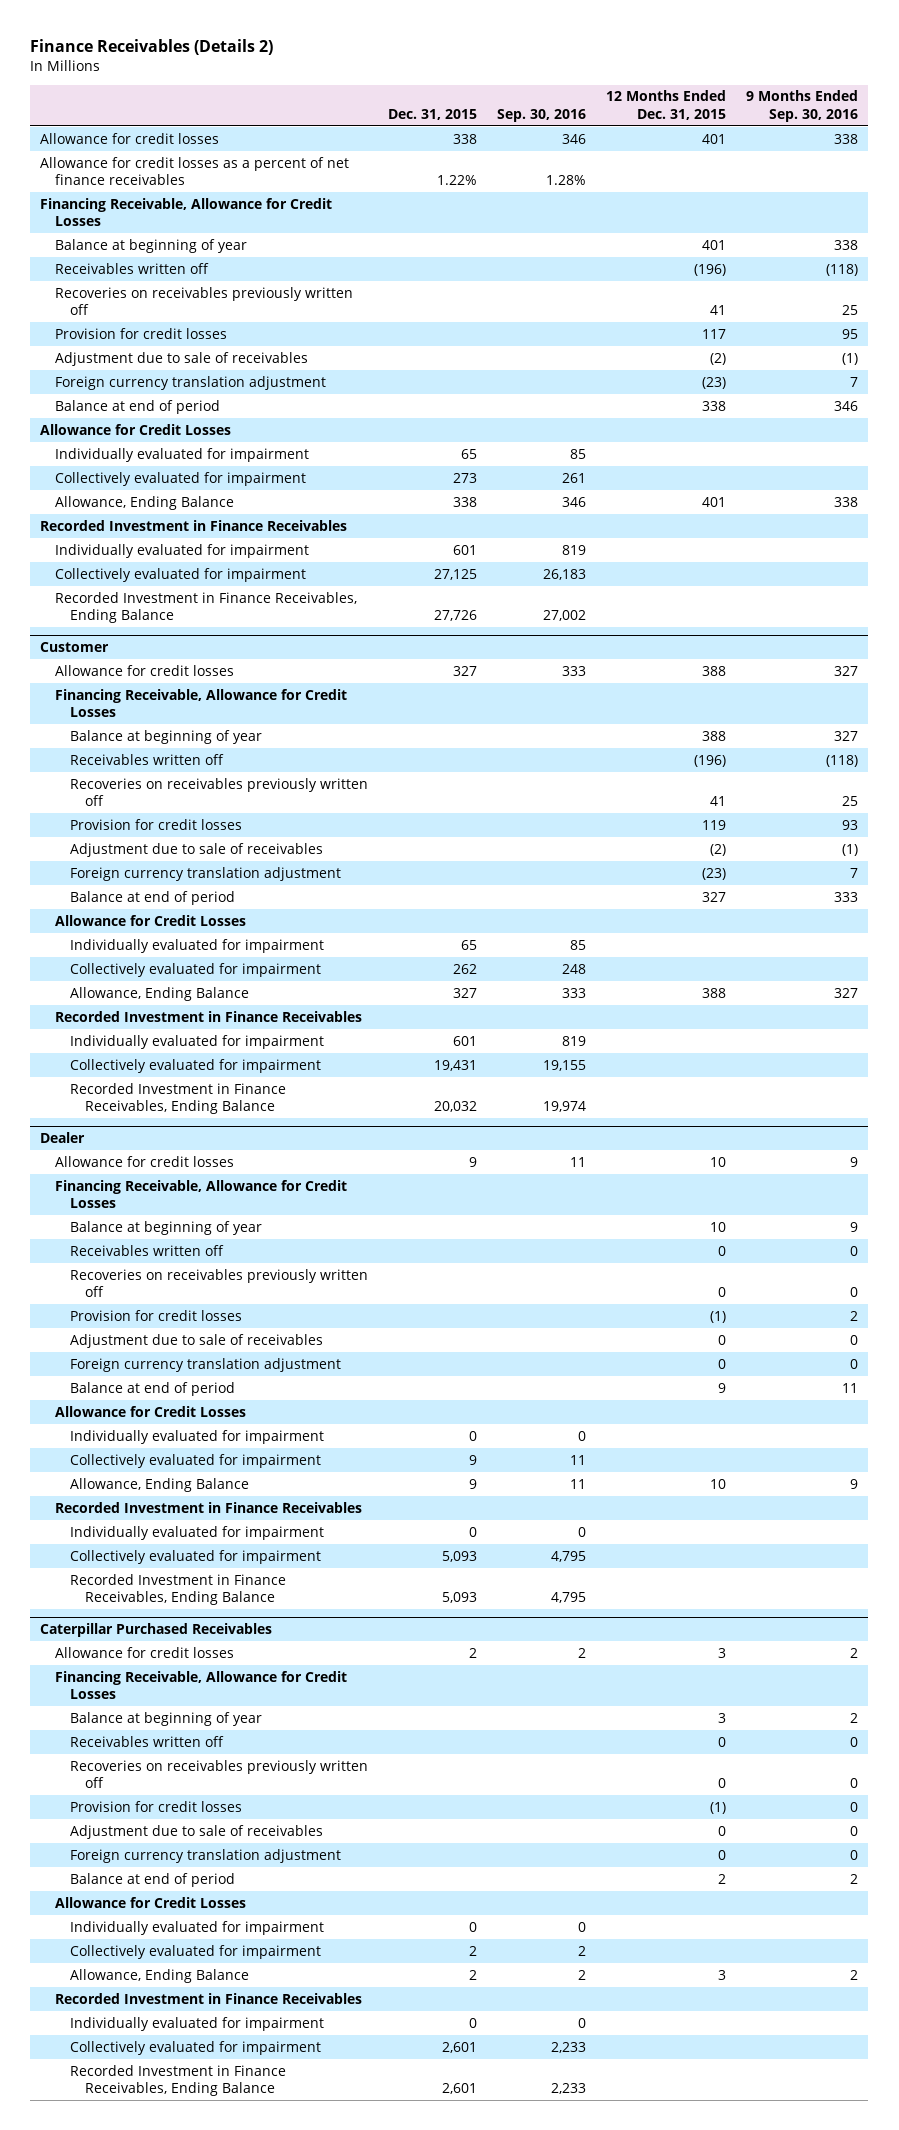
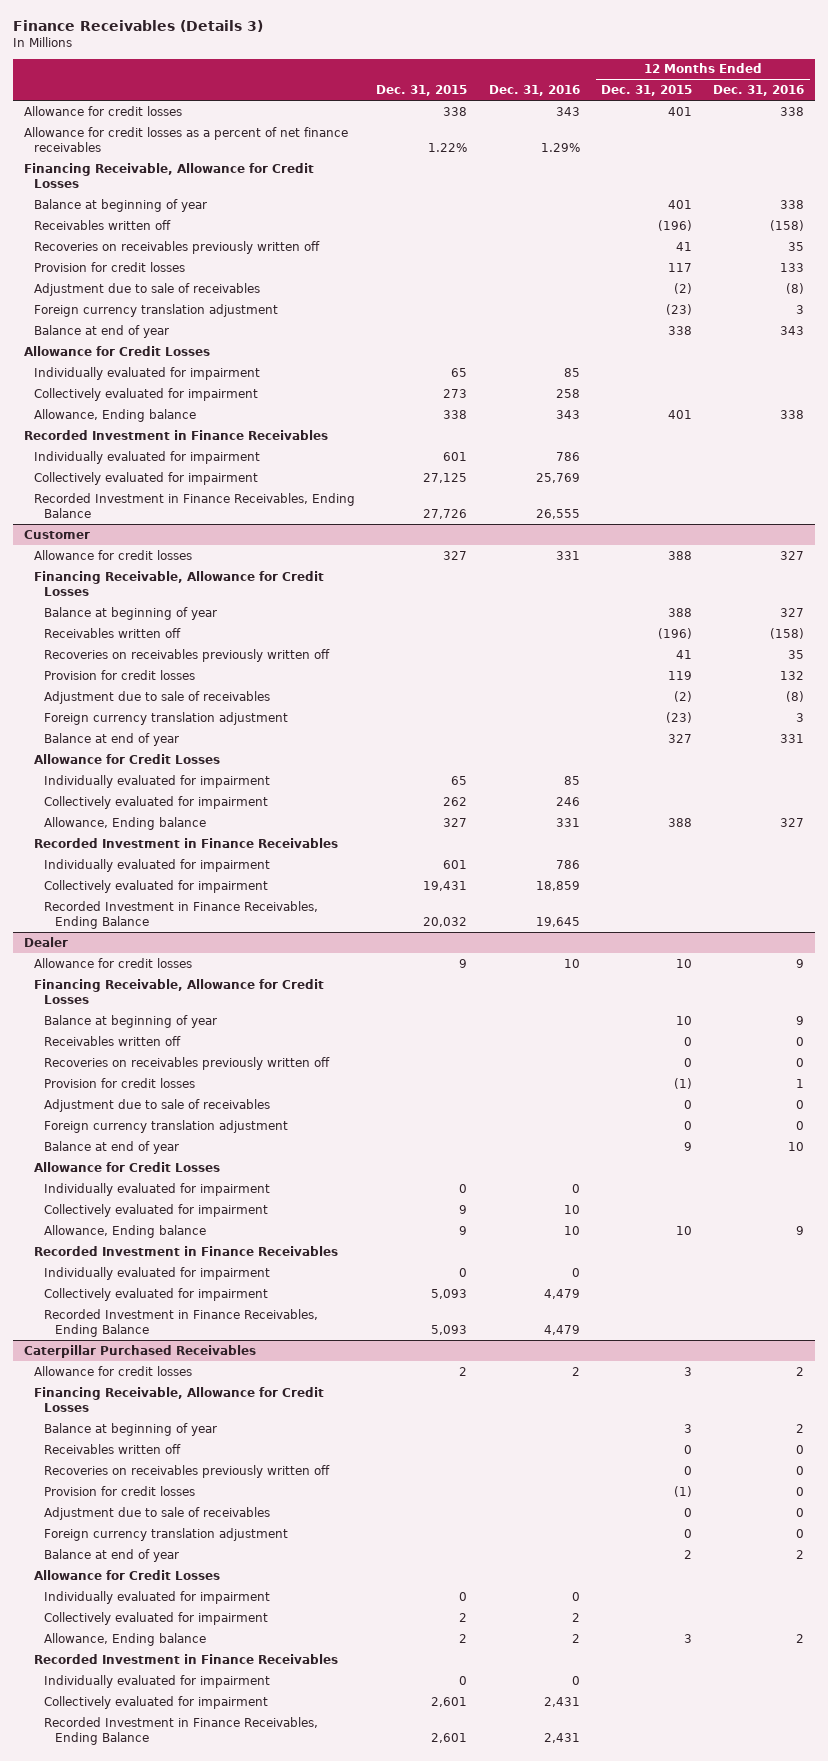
[30,38,274,55] Finance Receivables (Details 2) -> [13,20,264,33] Finance Receivables (Details 3)
[497,108,587,122] Sep. 30, 2016 -> none
[746,90,859,122] 9 Months Ended Sep. 30, 2016 -> none
none -> [488,84,580,96] Dec. 31, 2016
none -> [713,84,805,96] Dec. 31, 2016
[55,399,221,414] Balance at end of period -> [34,324,170,338] Balance at end of year
[55,495,235,510] Allowance, Ending Balance -> [34,408,197,422] Allowance, Ending balance
[70,890,236,905] Balance at end of period -> [44,732,180,746] Balance at end of year
[70,986,250,1001] Allowance, Ending Balance -> [44,816,207,830] Allowance, Ending balance
[70,1381,236,1396] Balance at end of period -> [44,1140,180,1154] Balance at end of year
[70,1477,250,1492] Allowance, Ending Balance -> [44,1224,207,1238] Allowance, Ending balance
[70,1872,236,1887] Balance at end of period -> [44,1548,180,1562] Balance at end of year
[70,1968,250,1983] Allowance, Ending Balance -> [44,1632,207,1646] Allowance, Ending balance

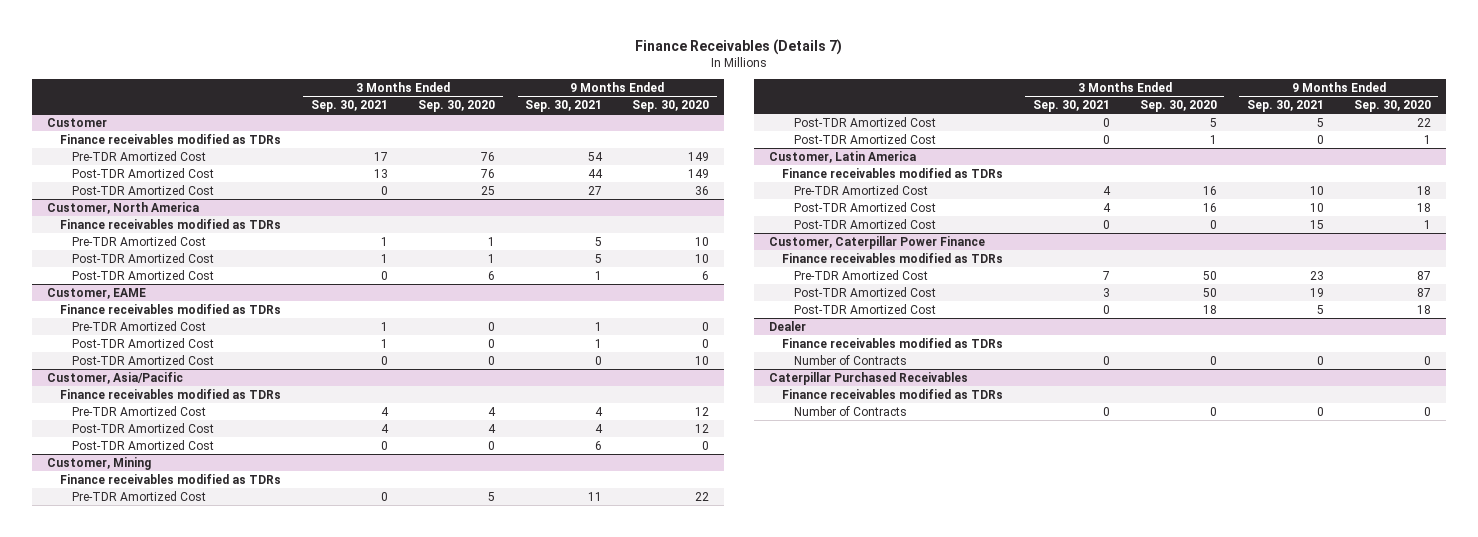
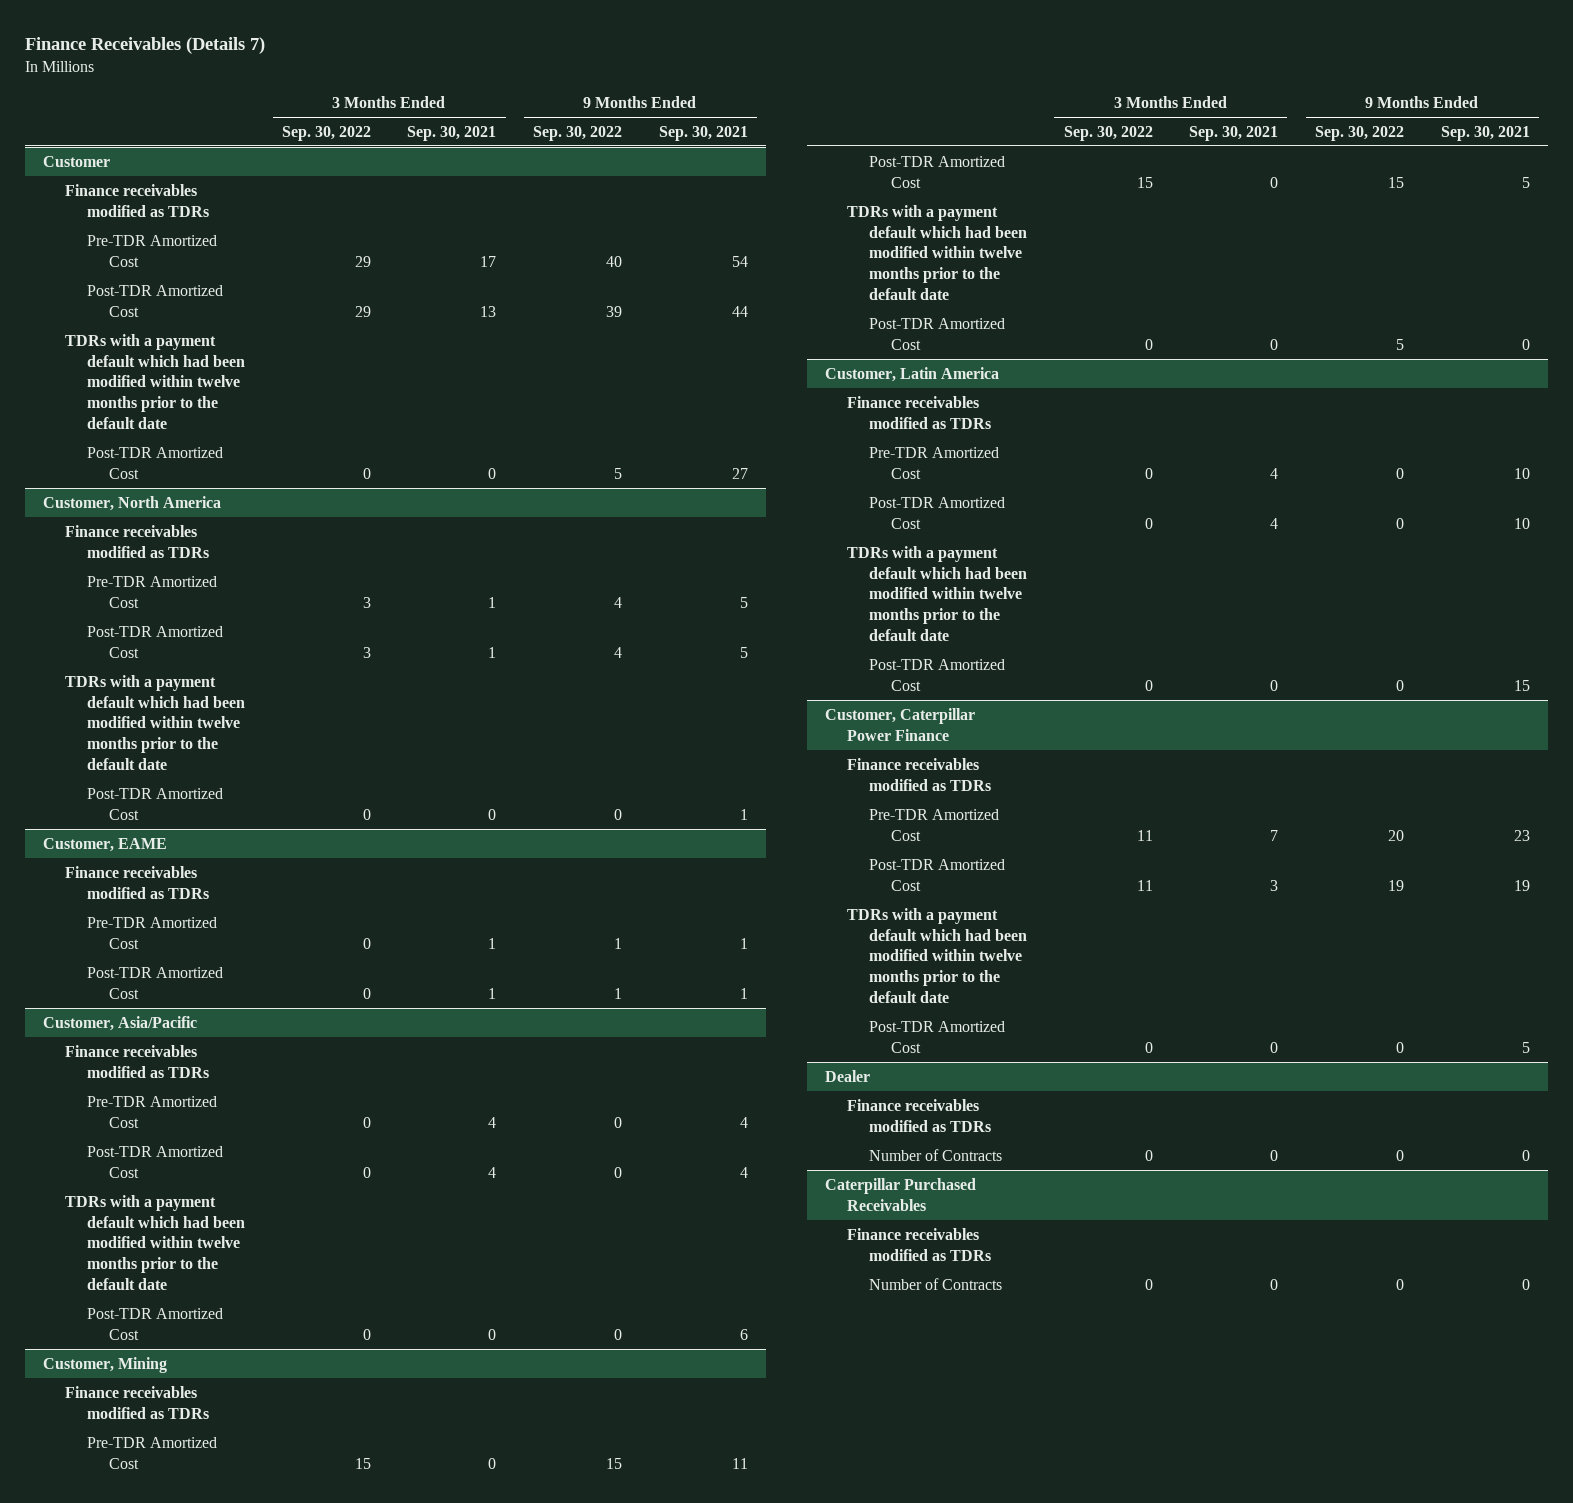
[418,99,496,112] Sep. 30, 2020 -> none
[632,99,710,112] Sep. 30, 2020 -> none
none -> [281,125,371,141] Sep. 30, 2022
none -> [533,125,623,141] Sep. 30, 2022
none -> [65,333,246,430] TDRs with a payment default which had been modified within twelve months prior to the default date
none -> [65,674,246,771] TDRs with a payment default which had been modified within twelve months prior to the default date
[72,354,215,365] Post-TDR Amortized Cost -> none
none -> [65,1194,246,1291] TDRs with a payment default which had been modified within twelve months prior to the default date
none -> [846,204,1027,301] TDRs with a payment default which had been modified within twelve months prior to the default date
none -> [846,545,1027,642] TDRs with a payment default which had been modified within twelve months prior to the default date
none -> [846,907,1027,1004] TDRs with a payment default which had been modified within twelve months prior to the default date

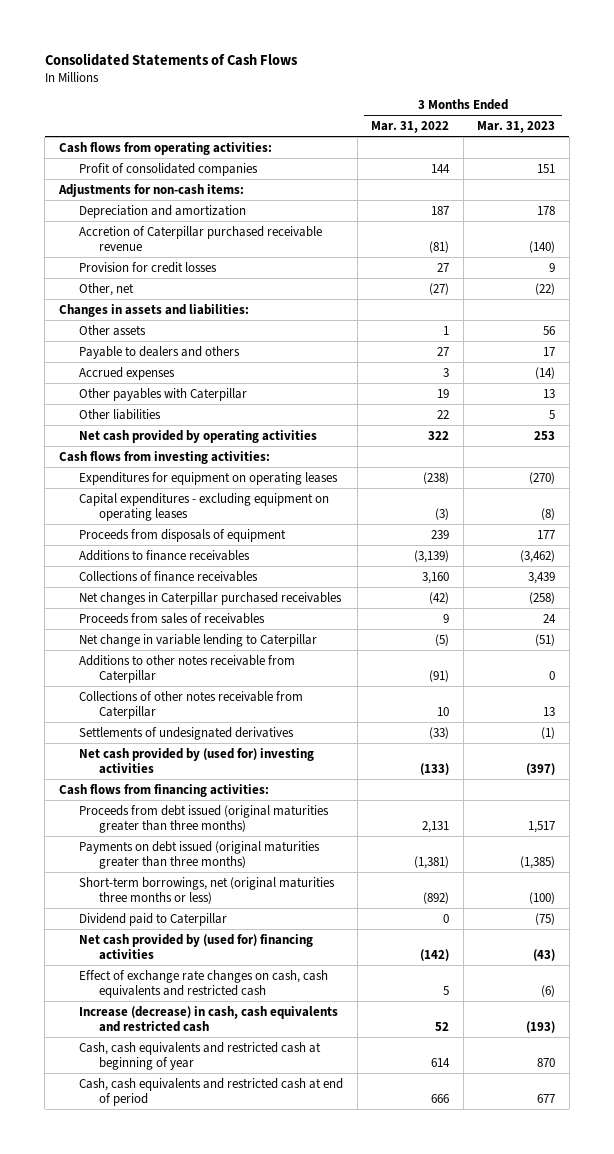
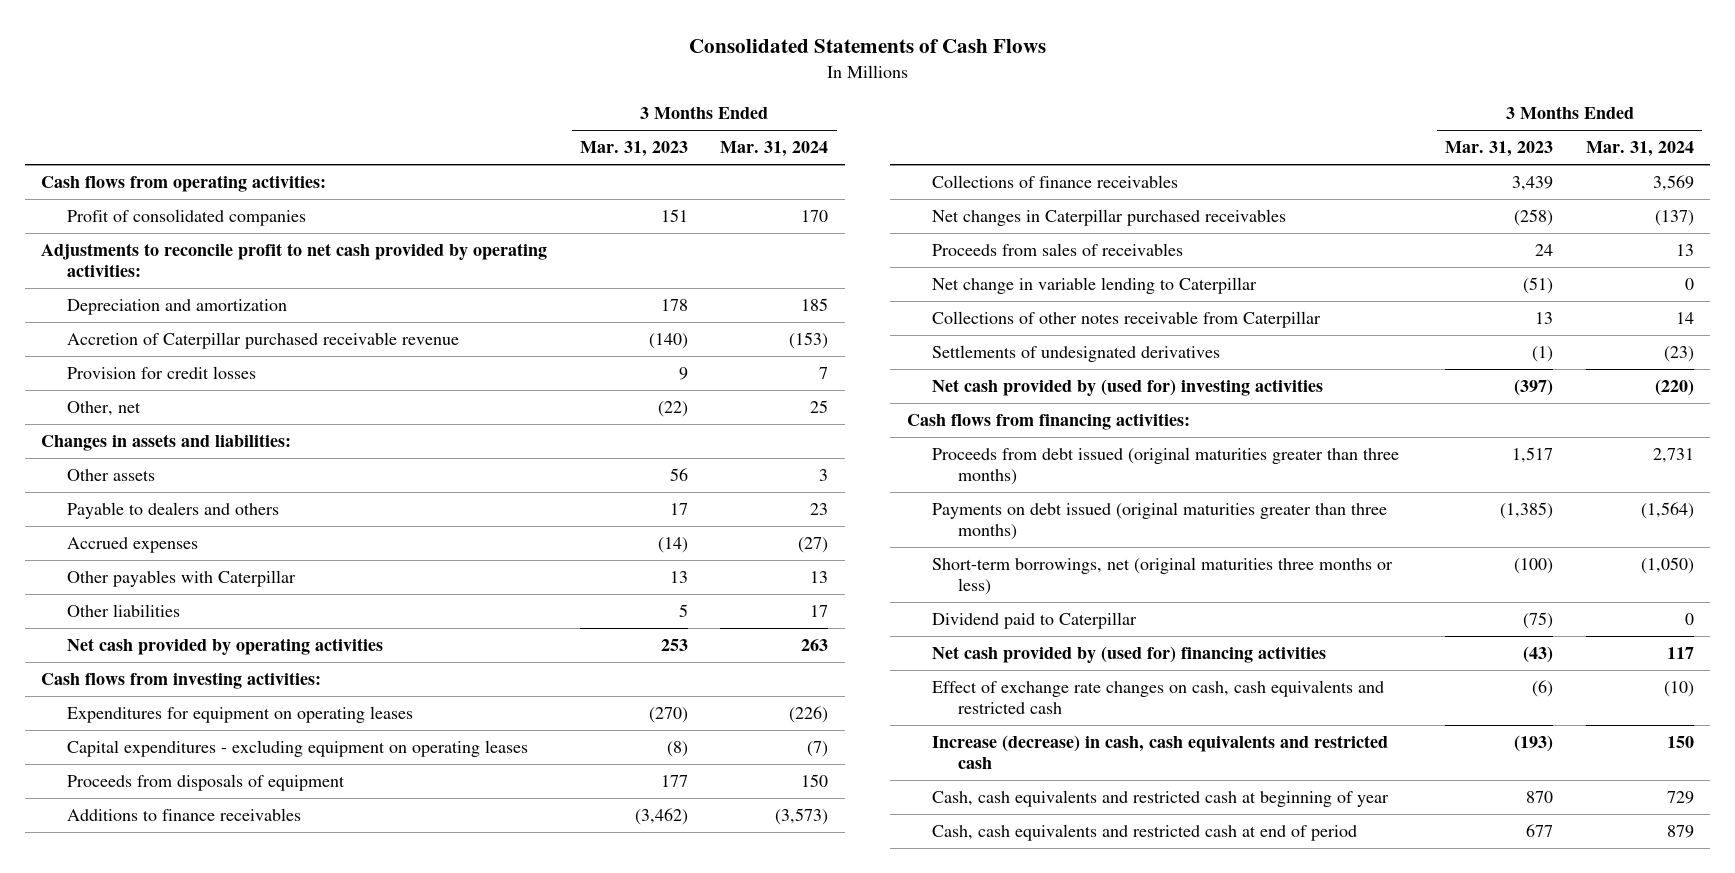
[371,120,450,133] Mar. 31, 2022 -> none
none -> [720,141,829,158] Mar. 31, 2024
[57,183,244,197] Adjustments for non-cash items: -> [41,243,548,278] Adjustments to reconcile profit to net cash provided by operating activities:
[79,654,296,683] Additions to other notes receivable from Caterpillar -> none

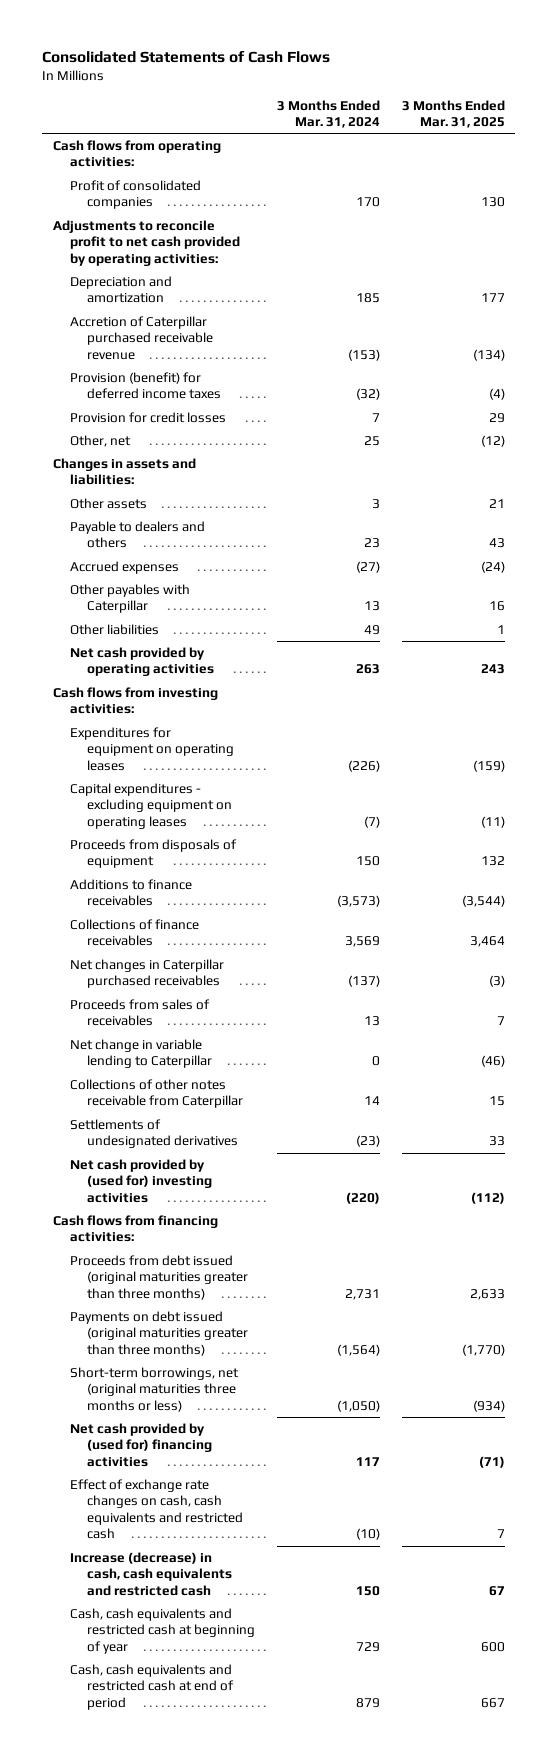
[579,141,688,158] Mar. 31, 2023 -> none
none -> [401,99,505,129] 3 Months Ended Mar. 31, 2025
none -> [69,372,221,400] Provision (benefit) for deferred income taxes
[810,605,829,618] 17 -> [363,625,380,636] 49
[932,612,1138,630] Dividend paid to Caterpillar -> none

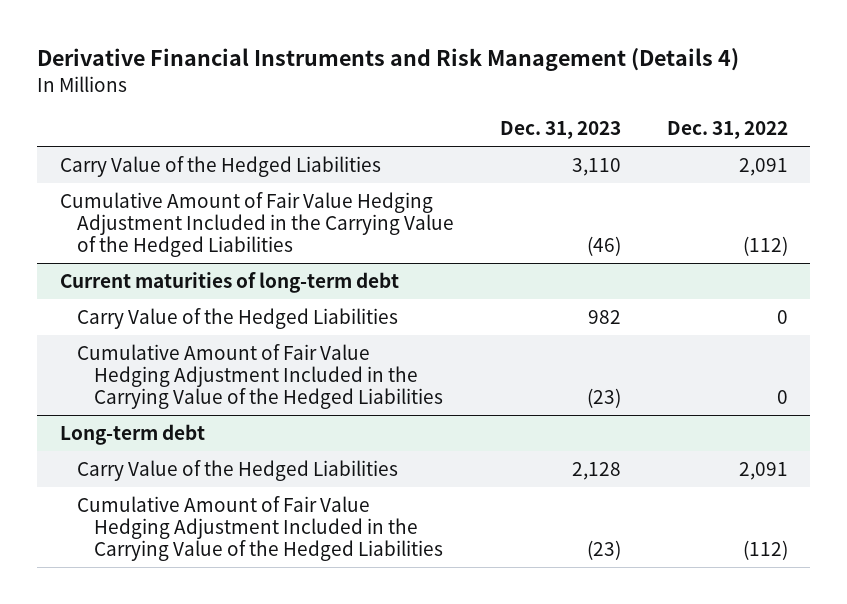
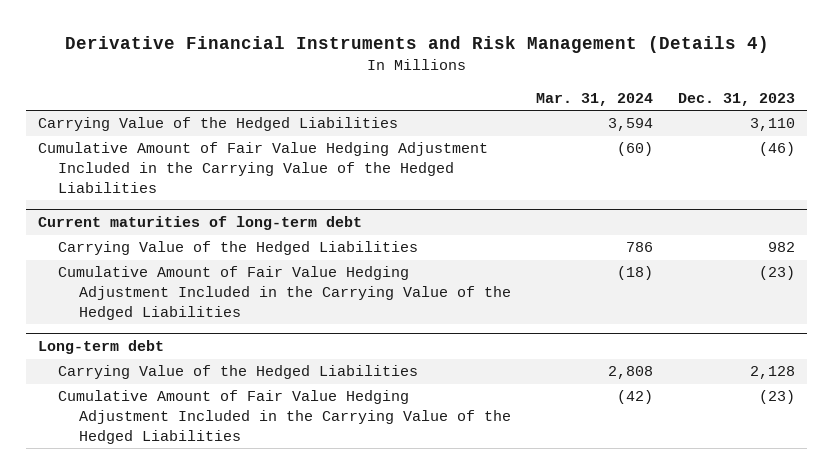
[666,121,788,140] Dec. 31, 2022 -> none
none -> [535,92,653,106] Mar. 31, 2024
[59,155,381,177] Carry Value of the Hedged Liabilities -> [38,117,399,132] Carrying Value of the Hedged Liabilities
[77,307,399,329] Carry Value of the Hedged Liabilities -> [58,241,419,256] Carrying Value of the Hedged Liabilities
[77,459,399,481] Carry Value of the Hedged Liabilities -> [58,365,419,380] Carrying Value of the Hedged Liabilities

